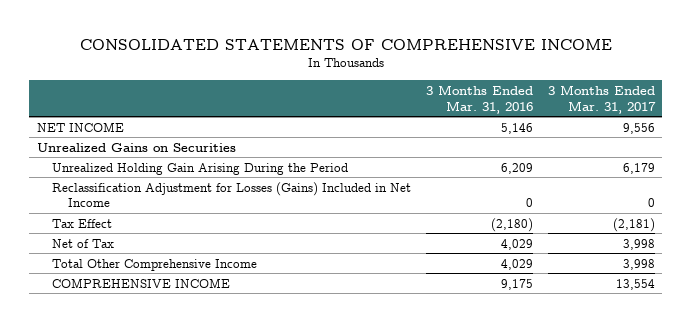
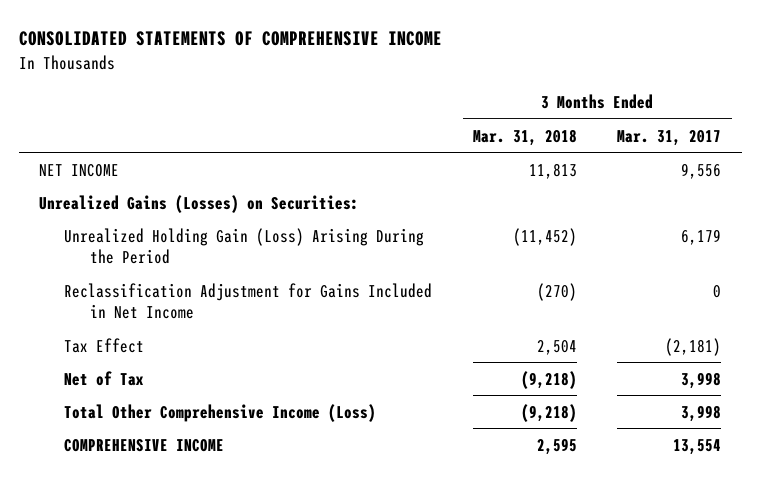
[425,84,533,114] 3 Months Ended Mar. 31, 2016 -> none
none -> [472,128,577,146] Mar. 31, 2018
[36,142,236,152] Unrealized Gains on Securities -> [38,194,359,213] Unrealized Gains (Losses) on Securities:
[52,162,349,175] Unrealized Holding Gain Arising During the Period -> [64,227,425,265] Unrealized Holding Gain (Loss) Arising During the Period
[52,181,412,208] Reclassification Adjustment for Losses (Gains) Included in Net Income -> [64,282,433,320] Reclassification Adjustment for Gains Included in Net Income
[52,258,258,271] Total Other Comprehensive Income -> [64,403,377,422] Total Other Comprehensive Income (Loss)

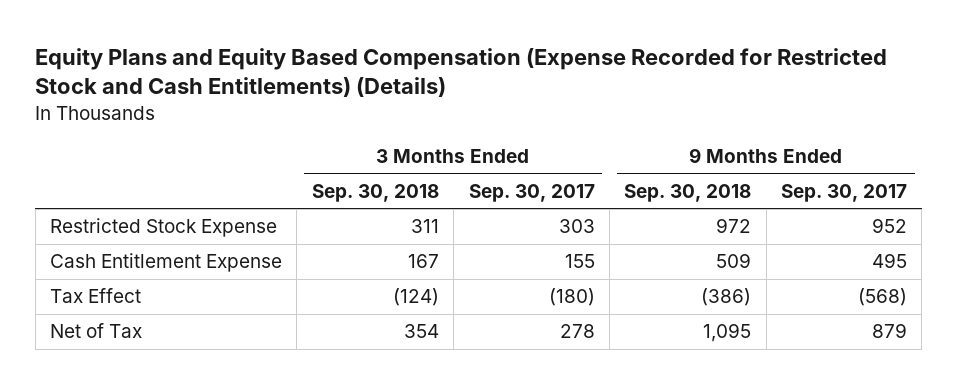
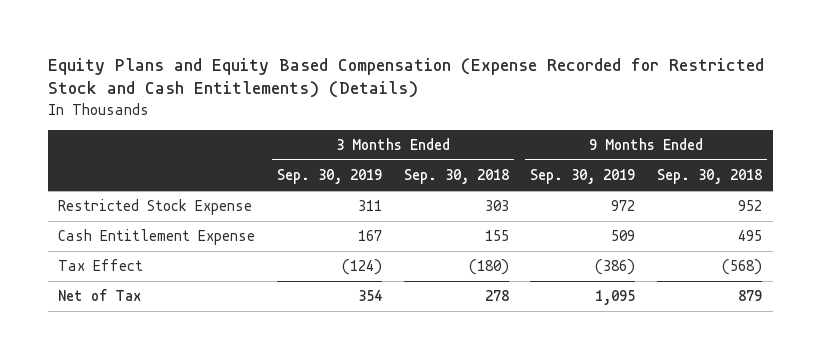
[468,183,595,202] Sep. 30, 2017 -> none
[781,183,908,202] Sep. 30, 2017 -> none
none -> [277,169,383,185] Sep. 30, 2019
none -> [530,169,636,185] Sep. 30, 2019
[410,219,439,234] 311 -> [484,200,509,212] 303
[716,218,752,234] 972 -> [737,200,762,212] 952
[407,254,439,269] 167 -> [484,230,509,242] 155
[716,253,752,269] 509 -> [737,230,762,242] 495
[392,288,439,307] (124) -> [468,259,509,276] (180)
[701,288,752,307] (386) -> [721,259,762,276] (568)
[403,324,439,339] 354 -> [484,290,509,302] 278
[703,323,752,343] 1,095 -> [737,290,762,302] 879

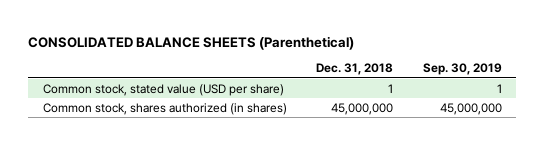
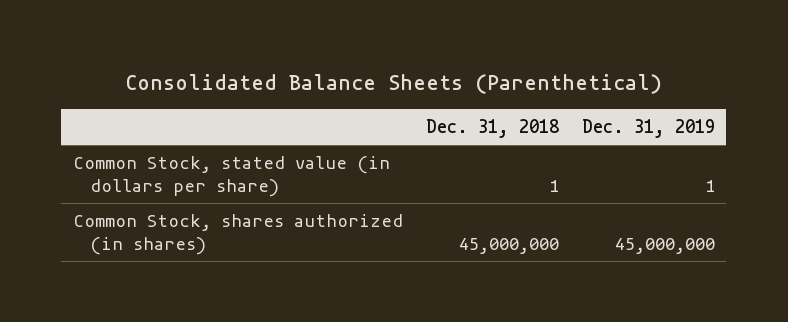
[28,35,355,50] CONSOLIDATED BALANCE SHEETS (Parenthetical) -> [124,74,662,95] Consolidated Balance Sheets (Parenthetical)
[422,63,502,76] Sep. 30, 2019 -> none
none -> [581,119,715,139] Dec. 31, 2019
[43,83,285,96] Common stock, stated value (USD per share) -> [72,156,390,197] Common Stock, stated value (in dollars per share)
[43,102,288,115] Common stock, shares authorized (in shares) -> [72,214,403,255] Common Stock, shares authorized (in shares)

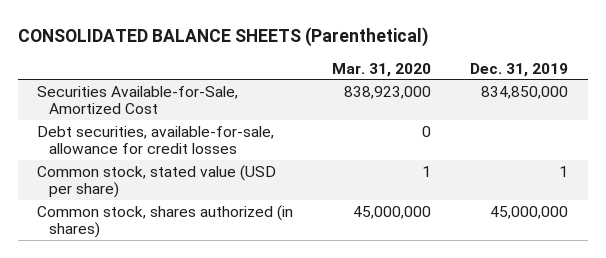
[124,74,662,95] Consolidated Balance Sheets (Parenthetical) -> [17,26,428,47] CONSOLIDATED BALANCE SHEETS (Parenthetical)
[425,119,559,139] Dec. 31, 2018 -> none
none -> [332,62,432,77] Mar. 31, 2020
none -> [37,85,239,115] Securities Available-for-Sale, Amortized Cost
none -> [37,125,275,155] Debt securities, available-for-sale, allowance for credit losses
[72,156,390,197] Common Stock, stated value (in dollars per share) -> [37,164,277,199] Common stock, stated value (USD per share)
[72,214,403,255] Common Stock, shares authorized (in shares) -> [37,204,294,239] Common stock, shares authorized (in shares)

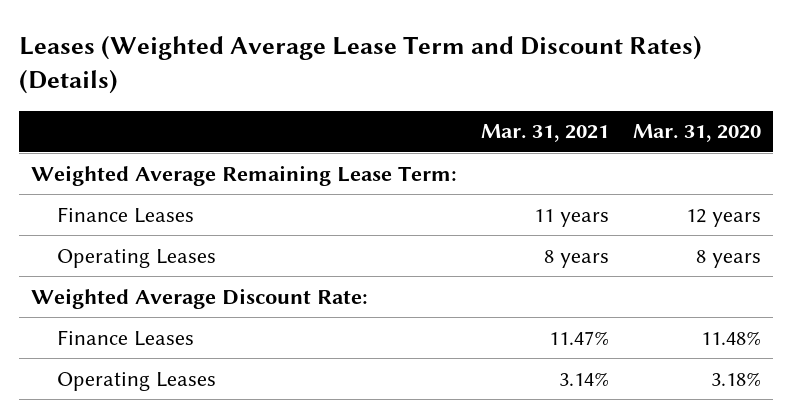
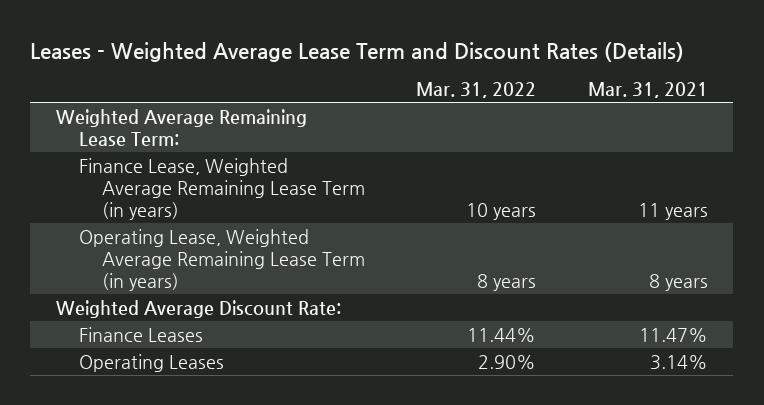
[19,34,703,95] Leases (Weighted Average Lease Term and Discount Rates) (Details) -> [30,41,685,62] Leases - Weighted Average Lease Term and Discount Rates (Details)
[633,124,762,143] Mar. 31, 2020 -> none
none -> [416,82,537,99] Mar. 31, 2022
[56,206,194,223] Finance Leases -> [78,157,365,220] Finance Lease, Weighted Average Remaining Lease Term (in years)
[56,248,216,268] Operating Leases -> [78,228,365,291] Operating Lease, Weighted Average Remaining Lease Term (in years)

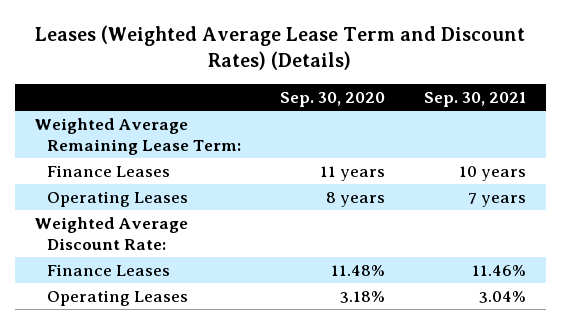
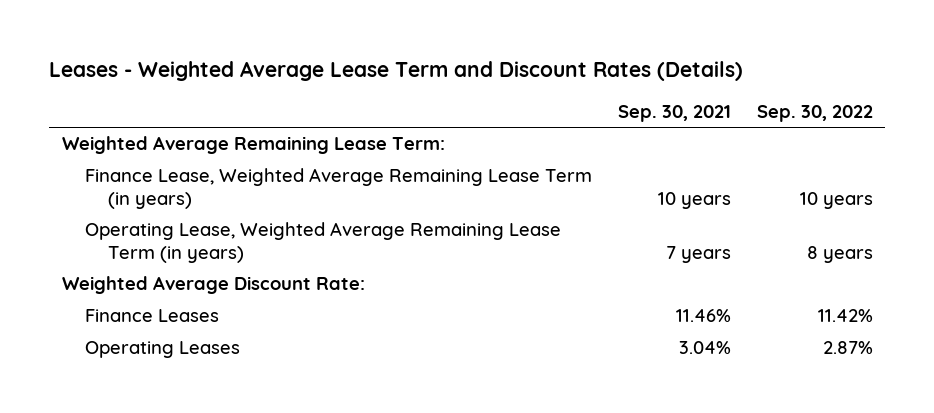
[35,25,526,71] Leases (Weighted Average Lease Term and Discount Rates) (Details) -> [48,61,743,82] Leases - Weighted Average Lease Term and Discount Rates (Details)
[280,92,386,108] Sep. 30, 2020 -> none
none -> [756,105,873,123] Sep. 30, 2022
[47,164,171,177] Finance Leases -> [84,168,592,209] Finance Lease, Weighted Average Remaining Lease Term (in years)
[47,190,189,207] Operating Leases -> [84,222,561,263] Operating Lease, Weighted Average Remaining Lease Term (in years)

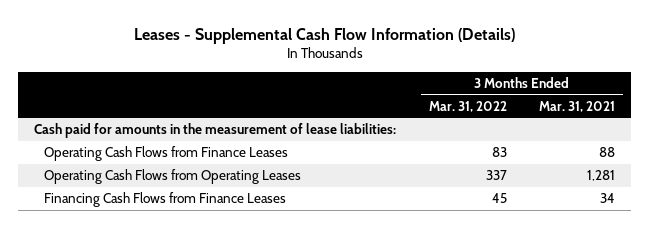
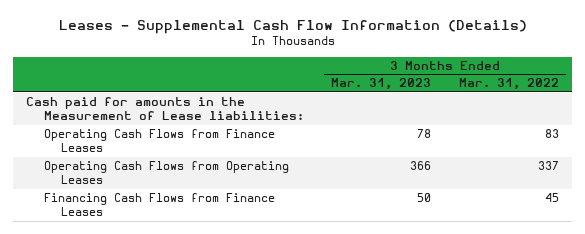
[538,100,615,112] Mar. 31, 2021 -> none
none -> [331,78,432,91] Mar. 31, 2023
[34,123,397,139] Cash paid for amounts in the measurement of lease liabilities: -> [26,97,304,121] Cash paid for amounts in the Measurement of Lease liabilities:

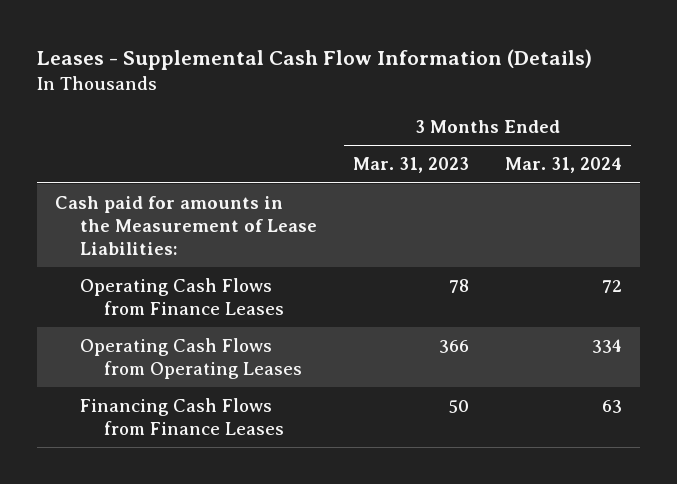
[458,78,559,91] Mar. 31, 2022 -> none
none -> [505,157,623,174] Mar. 31, 2024
[26,97,304,121] Cash paid for amounts in the Measurement of Lease liabilities: -> [54,195,317,255] Cash paid for amounts in the Measurement of Lease Liabilities:

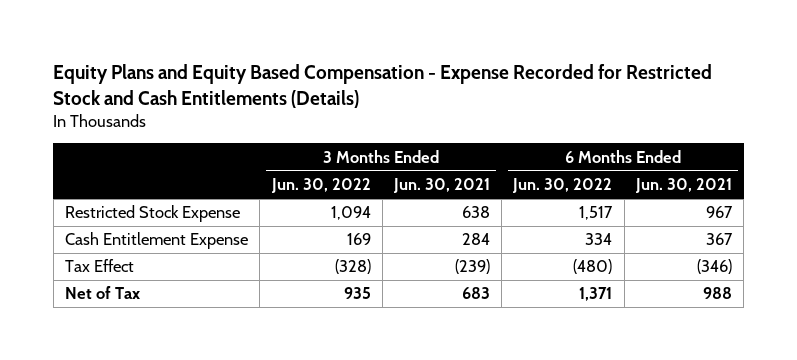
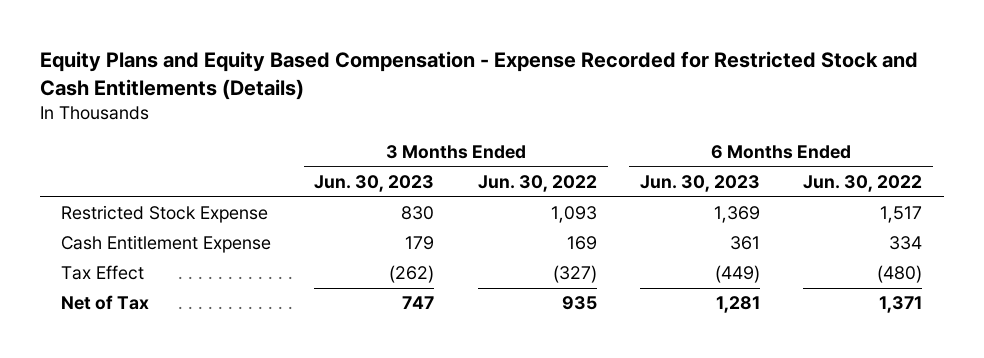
[393,178,491,194] Jun. 30, 2021 -> none
[634,178,732,194] Jun. 30, 2021 -> none
none -> [314,175,435,193] Jun. 30, 2023
none -> [640,175,761,193] Jun. 30, 2023
[330,206,371,221] 1,094 -> [550,206,597,224] 1,093
[334,259,371,275] (328) -> [552,265,597,284] (327)

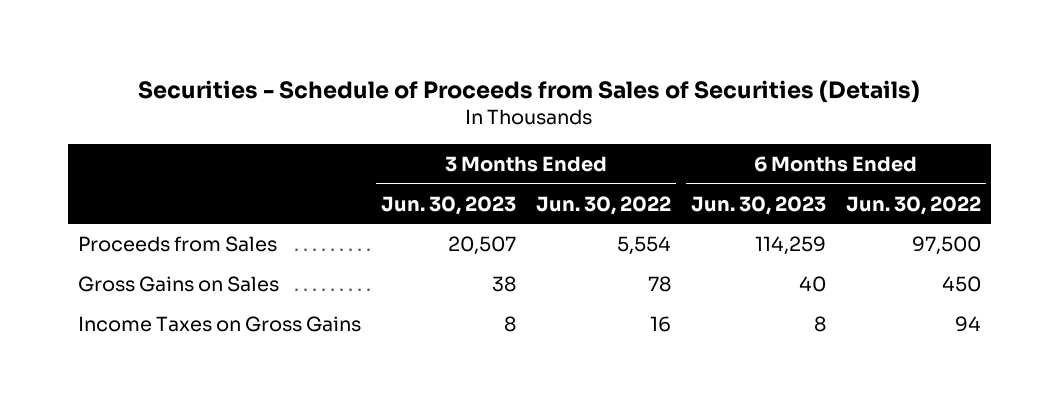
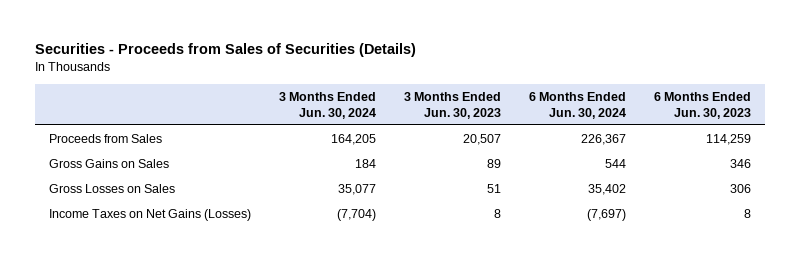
[138,80,921,104] Securities - Schedule of Proceeds from Sales of Securities (Details) -> [34,43,416,58] Securities - Proceeds from Sales of Securities (Details)
[535,195,671,215] Jun. 30, 2022 -> none
[845,195,981,215] Jun. 30, 2022 -> none
none -> [278,92,376,119] 3 Months Ended Jun. 30, 2024
none -> [528,92,626,119] 6 Months Ended Jun. 30, 2024
[491,276,516,293] 38 -> [486,159,501,169] 89
[798,276,826,293] 40 -> [729,159,751,169] 346
none -> [48,184,175,194] Gross Losses on Sales
[77,316,361,333] Income Taxes on Gross Gains -> [48,209,251,222] Income Taxes on Net Gains (Losses)

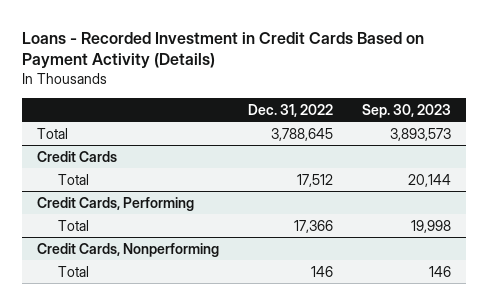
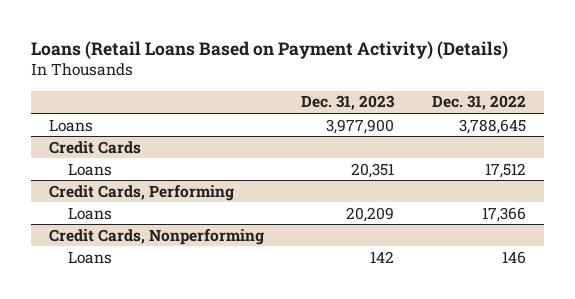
[21,31,424,69] Loans - Recorded Investment in Credit Cards Based on Payment Activity (Details) -> [30,40,508,59] Loans (Retail Loans Based on Payment Activity) (Details)
[362,103,452,118] Sep. 30, 2023 -> none
none -> [301,95,396,111] Dec. 31, 2023
[36,127,68,139] Total -> [49,118,94,132] Loans
[57,173,89,185] Total -> [67,162,112,176] Loans
[57,219,89,231] Total -> [67,206,112,220] Loans
[57,265,89,277] Total -> [67,250,112,264] Loans

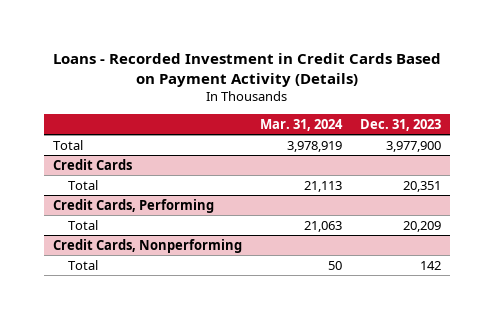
[30,40,508,59] Loans (Retail Loans Based on Payment Activity) (Details) -> [52,52,441,87] Loans - Recorded Investment in Credit Cards Based on Payment Activity (Details)
[431,95,526,111] Dec. 31, 2022 -> none
none -> [259,118,343,131] Mar. 31, 2024
[49,118,94,132] Loans -> [52,139,83,150] Total
[67,162,112,176] Loans -> [68,179,99,190] Total
[67,206,112,220] Loans -> [68,219,99,230] Total
[67,250,112,264] Loans -> [68,259,99,270] Total

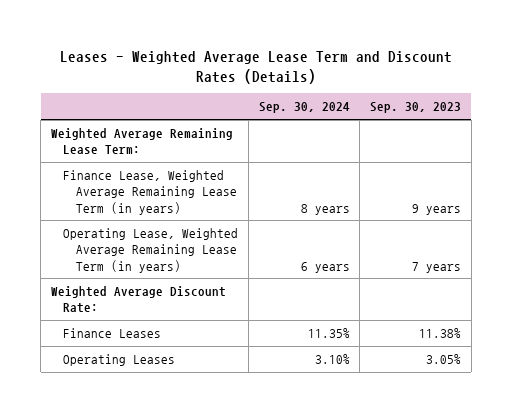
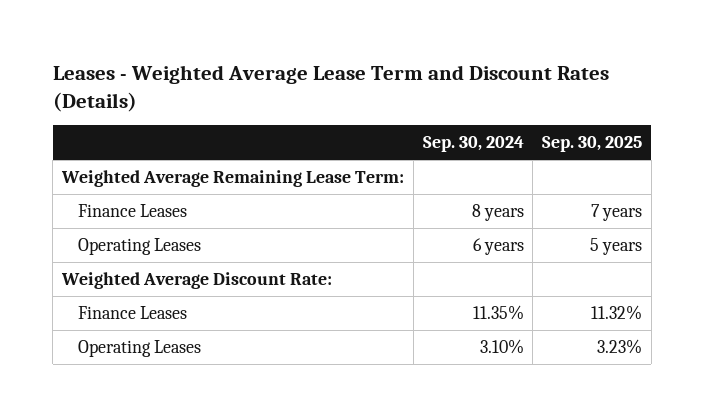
[369,102,461,114] Sep. 30, 2023 -> none
none -> [542,136,643,153] Sep. 30, 2025
[63,169,237,215] Finance Lease, Weighted Average Remaining Lease Term (in years) -> [77,204,187,218] Finance Leases
[63,227,239,273] Operating Lease, Weighted Average Remaining Lease Term (in years) -> [77,238,201,256] Operating Leases

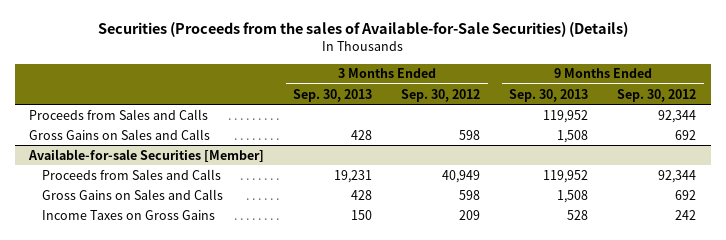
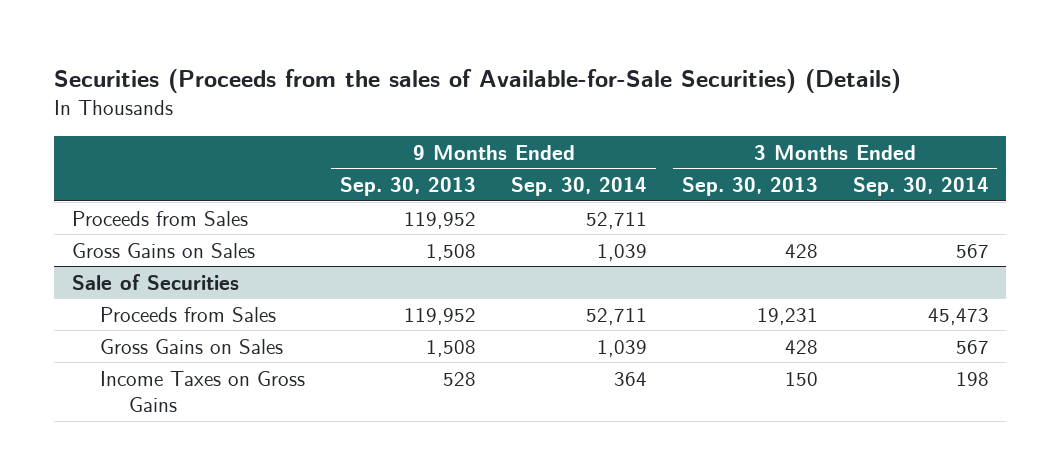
[401,88,481,102] Sep. 30, 2012 -> none
[617,88,697,102] Sep. 30, 2012 -> none
none -> [510,176,647,196] Sep. 30, 2014
none -> [852,176,989,196] Sep. 30, 2014
[28,148,265,162] Available-for-sale Securities [Member] -> none
[29,108,209,120] Proceeds from Sales and Calls -> [71,210,248,226] Proceeds from Sales
[29,128,211,140] Gross Gains on Sales and Calls -> [71,242,255,258] Gross Gains on Sales
none -> [71,273,239,290] Sale of Securities
[42,168,222,180] Proceeds from Sales and Calls -> [100,306,277,322] Proceeds from Sales
[42,188,224,200] Gross Gains on Sales and Calls -> [100,338,284,354] Gross Gains on Sales

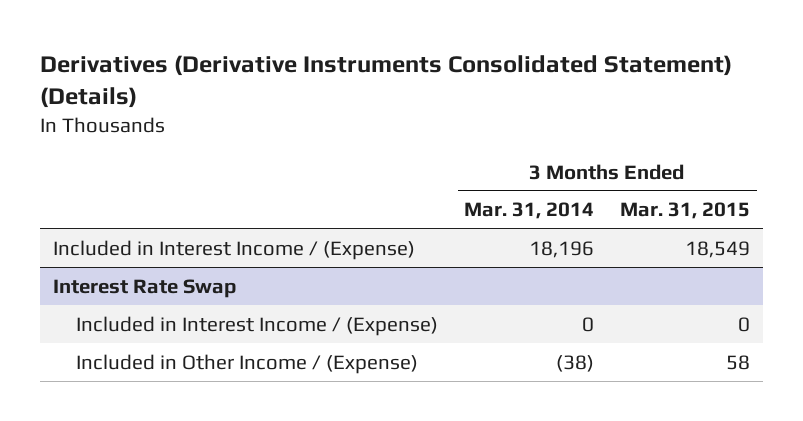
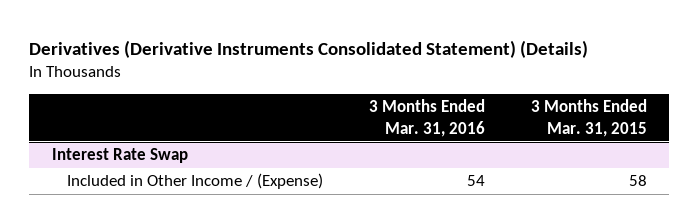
[464,202,595,220] Mar. 31, 2014 -> none
none -> [368,99,485,137] 3 Months Ended Mar. 31, 2016
[53,239,416,260] Included in Interest Income / (Expense) -> none
[75,315,438,336] Included in Interest Income / (Expense) -> none

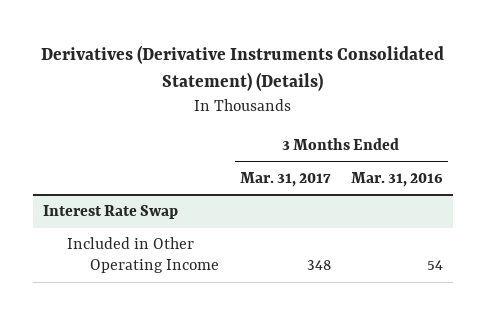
[530,99,647,137] 3 Months Ended Mar. 31, 2015 -> none
none -> [239,171,331,187] Mar. 31, 2017
[67,173,324,190] Included in Other Income / (Expense) -> [66,237,220,274] Included in Other Operating Income

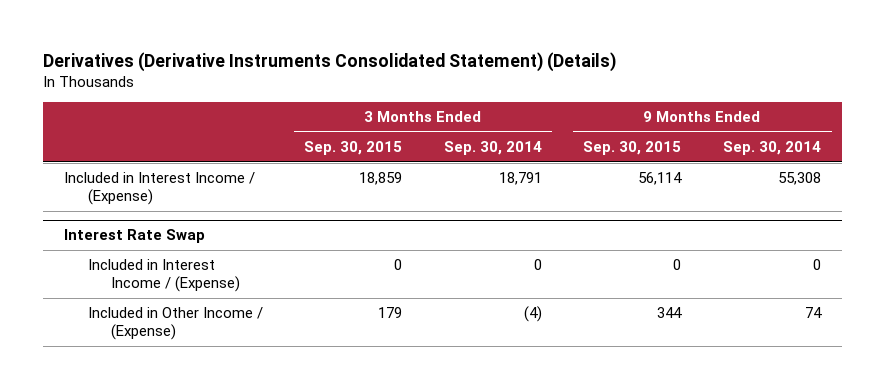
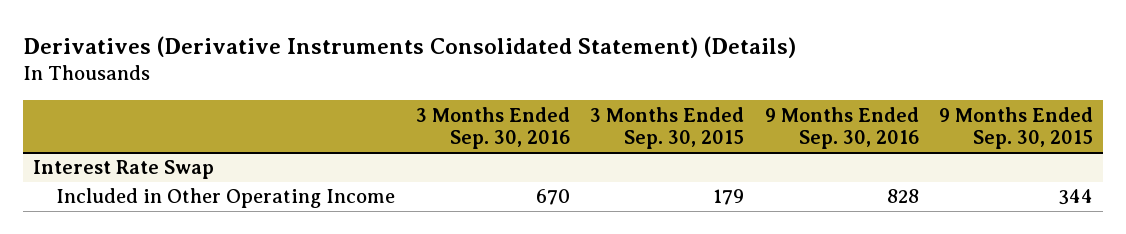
[443,141,542,156] Sep. 30, 2014 -> none
[723,141,822,156] Sep. 30, 2014 -> none
none -> [415,106,570,150] 3 Months Ended Sep. 30, 2016
none -> [764,106,919,150] 9 Months Ended Sep. 30, 2016
[63,172,255,206] Included in Interest Income / (Expense) -> none
[87,259,241,293] Included in Interest Income / (Expense) -> none
[87,307,263,341] Included in Other Income / (Expense) -> [56,188,396,209] Included in Other Operating Income

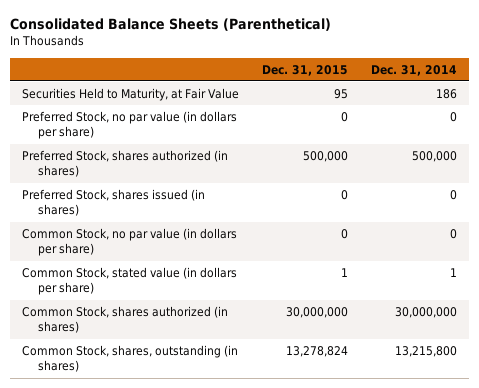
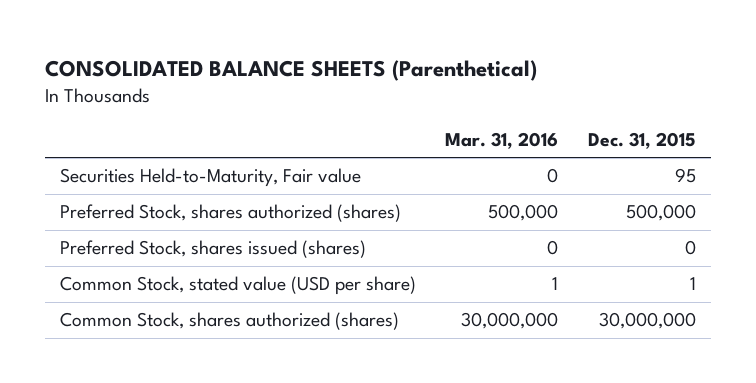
[10,18,332,32] Consolidated Balance Sheets (Parenthetical) -> [45,59,538,81] CONSOLIDATED BALANCE SHEETS (Parenthetical)
[371,64,458,76] Dec. 31, 2014 -> none
none -> [445,131,559,149] Mar. 31, 2016
[21,111,237,140] Preferred Stock, no par value (in dollars per share) -> none
[21,228,237,257] Common Stock, no par value (in dollars per share) -> none
[21,345,238,373] Common Stock, shares, outstanding (in shares) -> none
[21,88,239,102] Securities Held to Maturity, at Fair Value -> [60,168,362,188] Securities Held-to-Maturity, Fair value
[21,150,228,178] Preferred Stock, shares authorized (in shares) -> [60,204,402,223] Preferred Stock, shares authorized (shares)
[21,189,205,217] Preferred Stock, shares issued (in shares) -> [60,240,367,259] Preferred Stock, shares issued (shares)
[21,267,237,296] Common Stock, stated value (in dollars per share) -> [60,276,417,296] Common Stock, stated value (USD per share)
[21,306,228,334] Common Stock, shares authorized (in shares) -> [60,312,400,331] Common Stock, shares authorized (shares)

